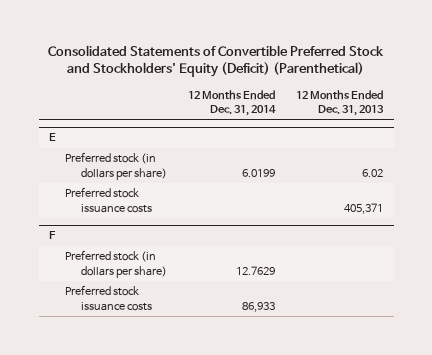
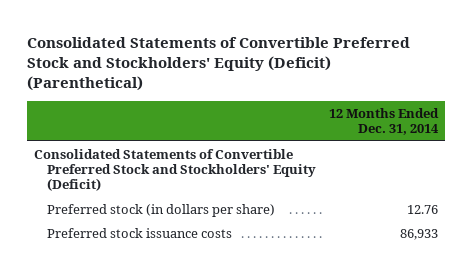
[296,89,385,116] 12 Months Ended Dec. 31, 2013 -> none
[49,133,57,142] E -> none
[65,187,153,213] Preferred stock issuance costs -> none
[49,231,57,240] F -> none
[65,250,168,278] Preferred stock (in dollars per share) -> none
none -> [34,148,316,192] Consolidated Statements of Convertible Preferred Stock and Stockholders' Equity (Deficit)
[242,168,276,177] 6.0199 -> [406,204,438,214] 12.76

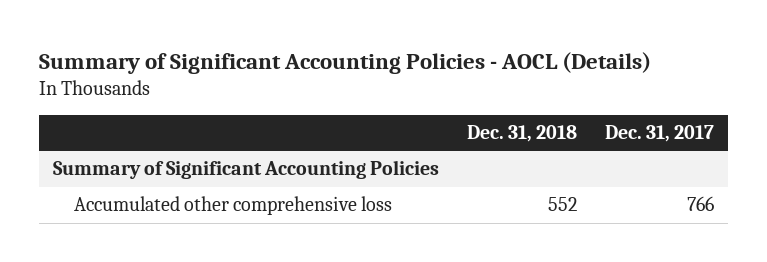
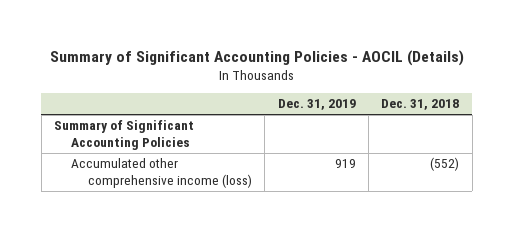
[38,51,651,74] Summary of Significant Accounting Policies - AOCL (Details) -> [49,49,464,66] Summary of Significant Accounting Policies - AOCIL (Details)
[605,125,715,143] Dec. 31, 2017 -> none
none -> [277,99,356,111] Dec. 31, 2019
[73,196,392,216] Accumulated other comprehensive loss -> [70,158,252,189] Accumulated other comprehensive income (loss)
[547,197,577,212] 552 -> [430,157,460,172] (552)

